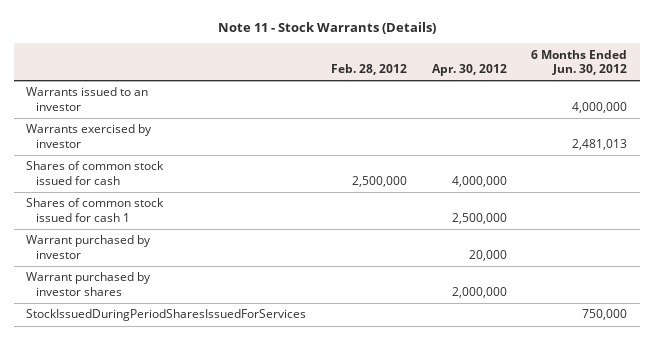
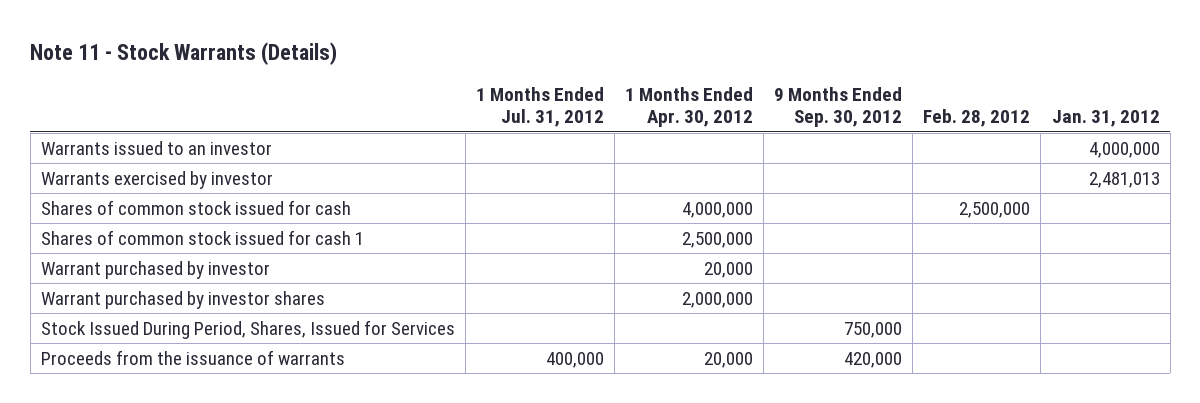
[431,63,507,76] Apr. 30, 2012 -> none
[531,49,628,75] 6 Months Ended Jun. 30, 2012 -> none
none -> [475,86,604,128] 1 Months Ended Jul. 31, 2012
none -> [625,86,754,128] 1 Months Ended Apr. 30, 2012
none -> [774,86,903,128] 9 Months Ended Sep. 30, 2012
none -> [1051,110,1160,128] Jan. 31, 2012
[26,309,307,322] StockIssuedDuringPeriodSharesIssuedForServices -> [40,319,455,339] Stock Issued During Period, Shares, Issued for Services
none -> [40,349,345,365] Proceeds from the issuance of warrants

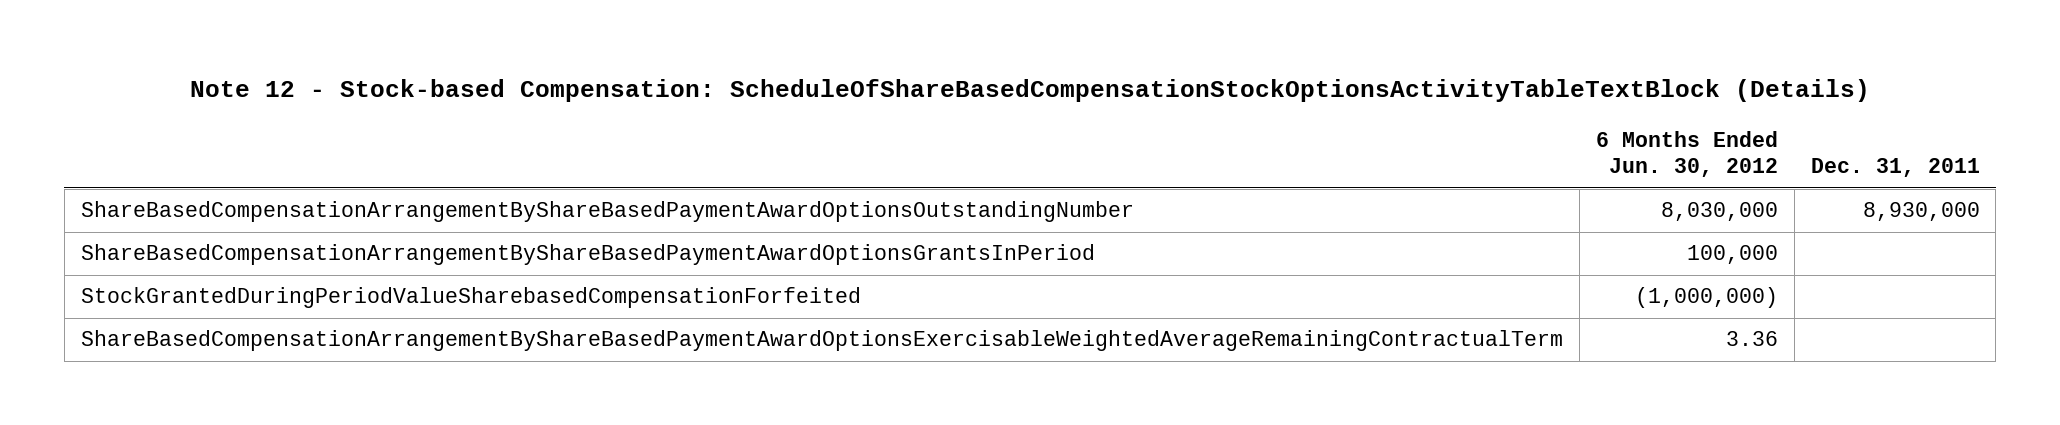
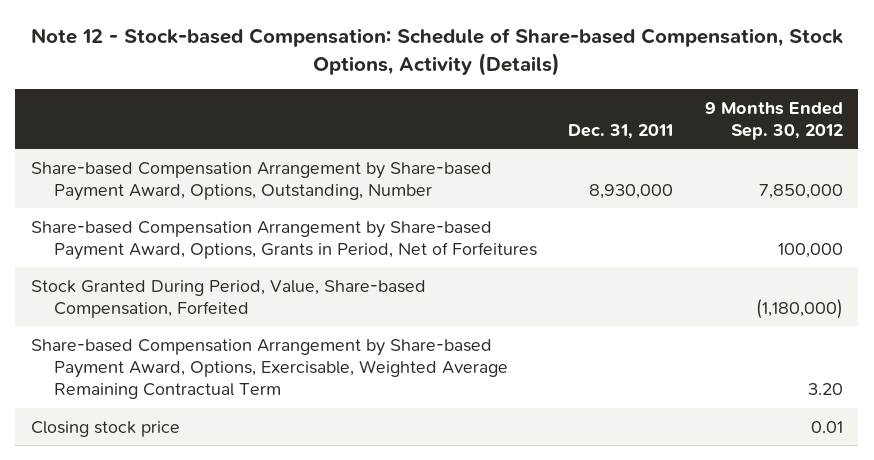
[190,79,1871,103] Note 12 - Stock-based Compensation: ScheduleOfShareBasedCompensationStockOptionsActivityTableTextBlock (Details) -> [30,28,843,77] Note 12 - Stock-based Compensation: Schedule of Share-based Compensation, Stock Options, Activity (Details)
[1595,130,1778,178] 6 Months Ended Jun. 30, 2012 -> none
none -> [704,101,843,141] 9 Months Ended Sep. 30, 2012
[80,201,1134,223] ShareBasedCompensationArrangementByShareBasedPaymentAwardOptionsOutstandingNumber -> [30,161,492,201] Share-based Compensation Arrangement by Share-based Payment Award, Options, Outstanding, Number
[80,244,1095,266] ShareBasedCompensationArrangementByShareBasedPaymentAwardOptionsGrantsInPeriod -> [30,220,537,260] Share-based Compensation Arrangement by Share-based Payment Award, Options, Grants in Period, Net of Forfeitures
[80,287,861,309] StockGrantedDuringPeriodValueSharebasedCompensationForfeited -> [30,279,426,318] Stock Granted During Period, Value, Share-based Compensation, Forfeited
[80,330,1563,352] ShareBasedCompensationArrangementByShareBasedPaymentAwardOptionsExercisableWeightedAverageRemainingContractualTerm -> [30,338,508,400] Share-based Compensation Arrangement by Share-based Payment Award, Options, Exercisable, Weighted Average Remaining Contractual Term
none -> [30,420,180,437] Closing stock price

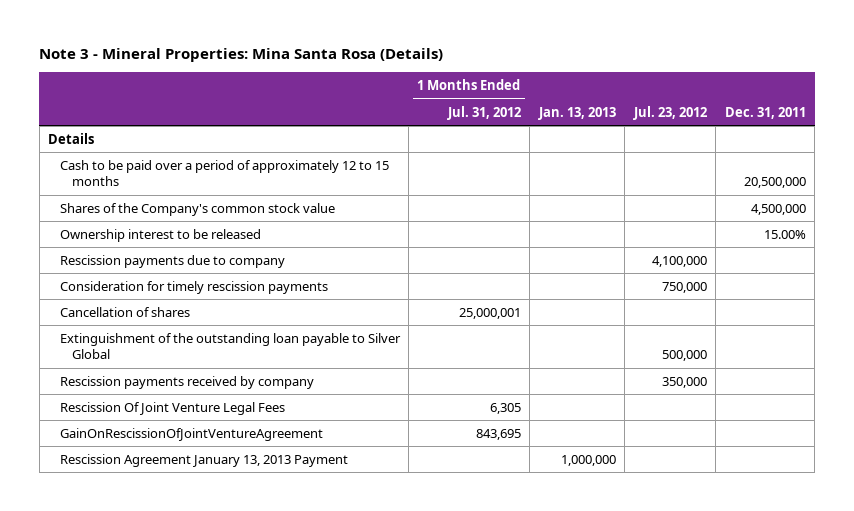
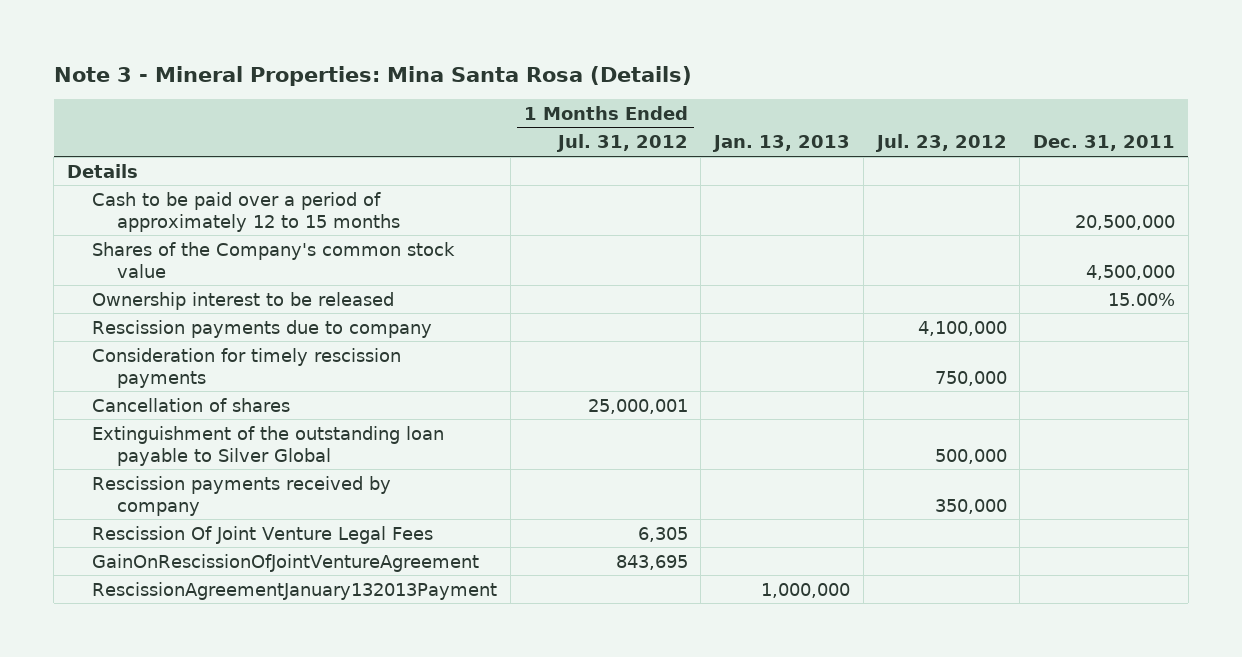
[59,453,348,467] Rescission Agreement January 13, 2013 Payment -> [92,581,498,600] RescissionAgreementJanuary132013Payment

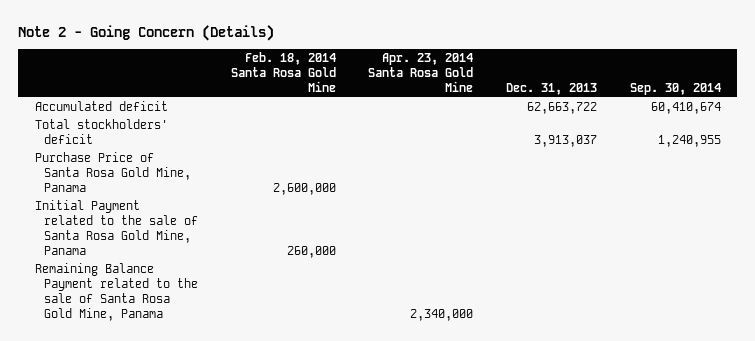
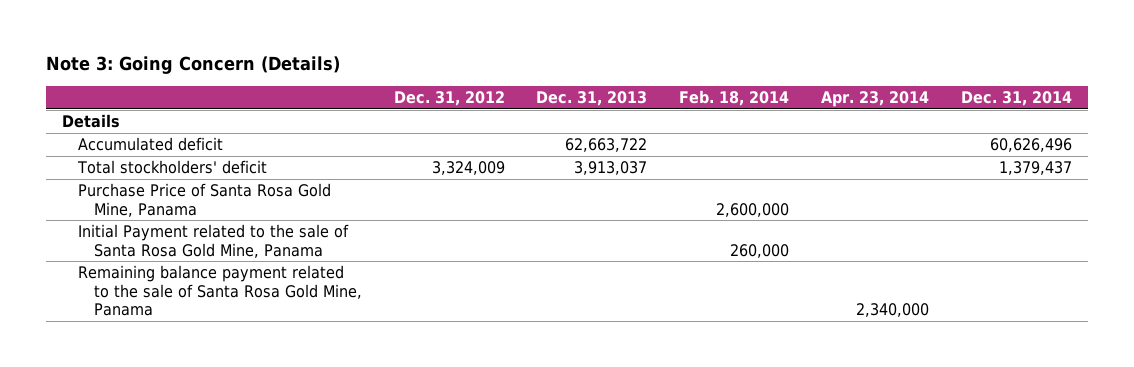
[18,24,275,41] Note 2 - Going Concern (Details) -> [46,56,341,75] Note 3: Going Concern (Details)
[230,51,336,92] Feb. 18, 2014 Santa Rosa Gold Mine -> none
[368,52,474,92] Apr. 23, 2014 Santa Rosa Gold Mine -> none
[629,82,721,95] Sep. 30, 2014 -> none
none -> [393,91,505,107] Dec. 31, 2012
none -> [679,90,790,107] Feb. 18, 2014
none -> [820,91,929,108] Apr. 23, 2014
none -> [960,91,1072,107] Dec. 31, 2014
none -> [62,114,121,129] Details
[34,263,198,322] Remaining Balance Payment related to the sale of Santa Rosa Gold Mine, Panama -> [78,265,362,317] Remaining balance payment related to the sale of Santa Rosa Gold Mine, Panama

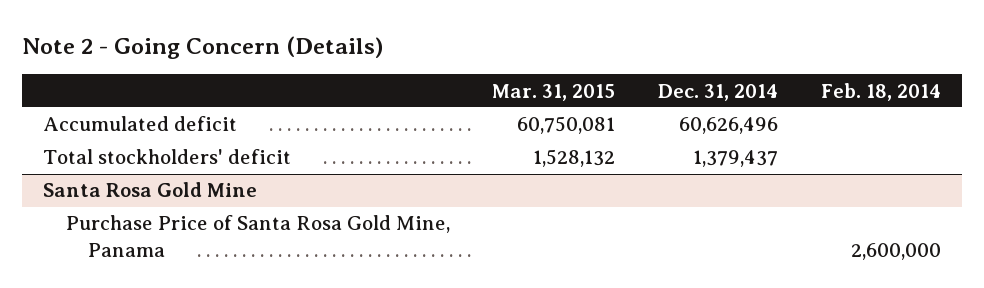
[46,56,341,75] Note 3: Going Concern (Details) -> [21,35,383,59] Note 2 - Going Concern (Details)
[393,91,505,107] Dec. 31, 2012 -> none
[536,91,648,107] Dec. 31, 2013 -> none
[820,91,929,108] Apr. 23, 2014 -> none
none -> [492,83,616,101] Mar. 31, 2015
[62,114,121,129] Details -> none
[78,183,332,217] Purchase Price of Santa Rosa Gold Mine, Panama -> none
[78,224,350,258] Initial Payment related to the sale of Santa Rosa Gold Mine, Panama -> none
[78,265,362,317] Remaining balance payment related to the sale of Santa Rosa Gold Mine, Panama -> none
none -> [43,182,258,198] Santa Rosa Gold Mine
none -> [65,215,450,257] Purchase Price of Santa Rosa Gold Mine, Panama

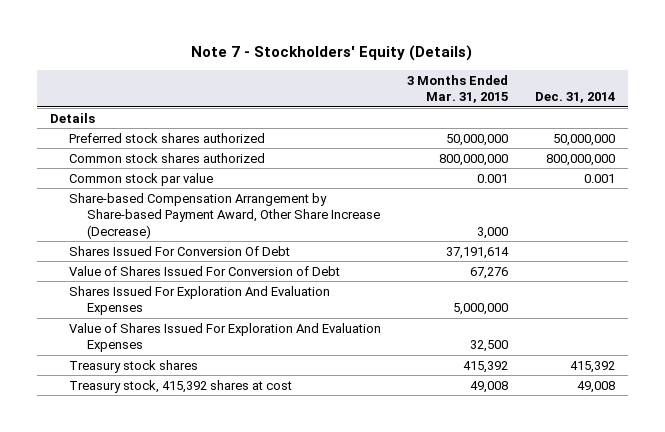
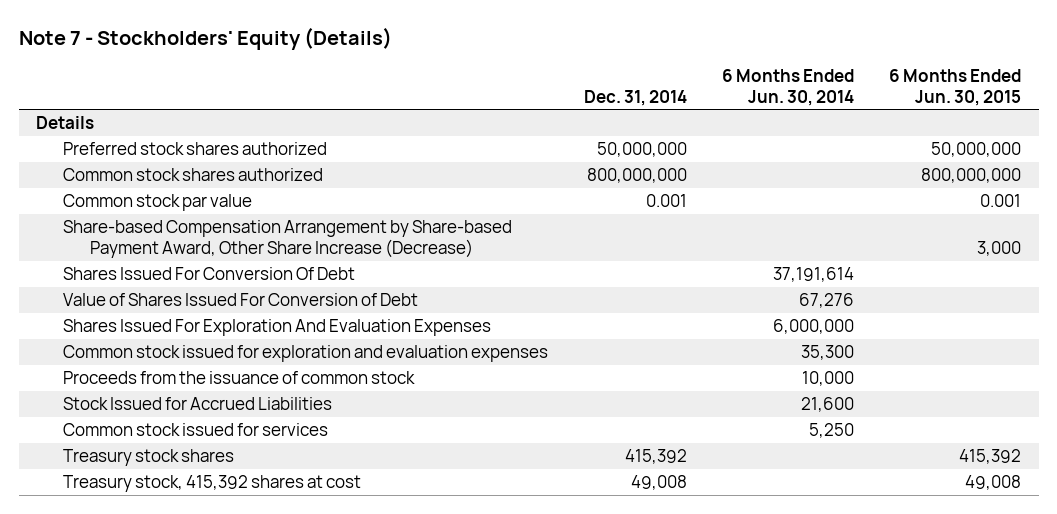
[407,74,509,104] 3 Months Ended Mar. 31, 2015 -> none
none -> [721,68,854,106] 6 Months Ended Jun. 30, 2014
none -> [889,68,1022,106] 6 Months Ended Jun. 30, 2015
[68,322,381,353] Value of Shares Issued For Exploration And Evaluation Expenses -> [63,345,549,363] Common stock issued for exploration and evaluation expenses
none -> [63,371,416,385] Proceeds from the issuance of common stock
none -> [63,397,333,411] Stock Issued for Accrued Liabilities
none -> [63,423,329,437] Common stock issued for services

